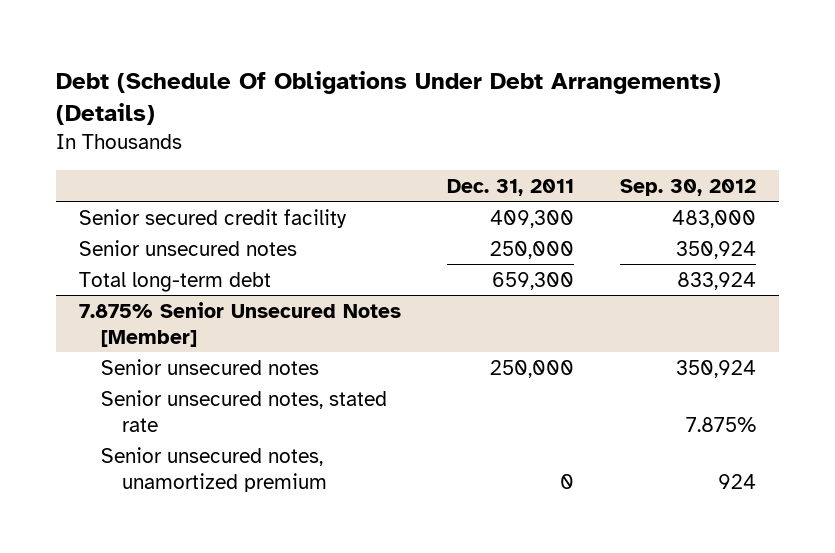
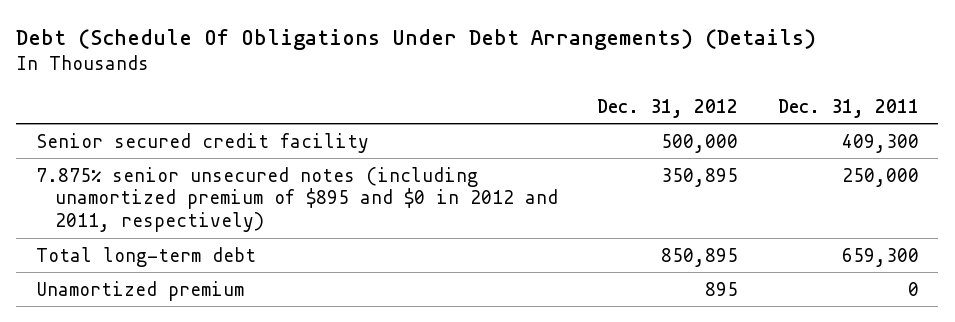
[619,178,756,196] Sep. 30, 2012 -> none
none -> [597,98,739,118] Dec. 31, 2012
[79,239,298,256] Senior unsecured notes -> [35,166,558,233] 7.875% senior unsecured notes (including unamortized premium of $895 and $0 in 2012 and 2011, respectively)
[79,301,402,347] 7.875% Senior Unsecured Notes [Member] -> none
[100,358,319,375] Senior unsecured notes -> none
[100,389,387,432] Senior unsecured notes, stated rate -> none
[100,446,328,492] Senior unsecured notes, unamortized premium -> [35,280,244,301] Unamortized premium

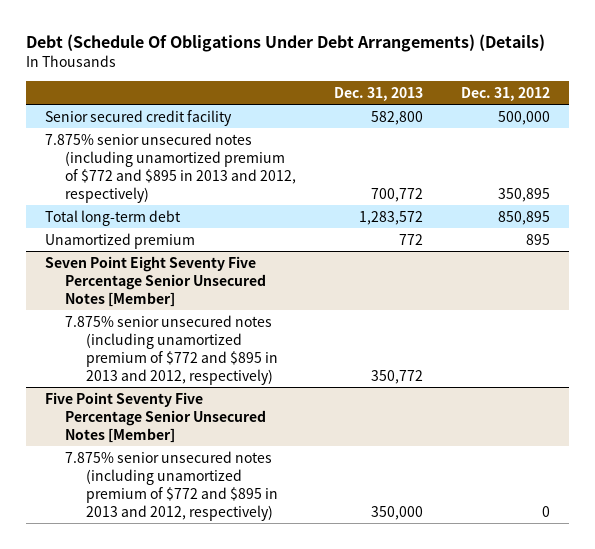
[777,98,919,118] Dec. 31, 2011 -> none
none -> [334,87,424,102] Dec. 31, 2013
[35,166,558,233] 7.875% senior unsecured notes (including unamortized premium of $895 and $0 in 2012 and 2011, respectively) -> [45,132,297,203] 7.875% senior unsecured notes (including unamortized premium of $772 and $895 in 2013 and 2012, respectively)
none -> [45,255,267,307] Seven Point Eight Seventy Five Percentage Senior Unsecured Notes [Member]
none -> [65,314,278,385] 7.875% senior unsecured notes (including unamortized premium of $772 and $895 in 2013 and 2012, respectively)
none -> [45,391,267,443] Five Point Seventy Five Percentage Senior Unsecured Notes [Member]
none -> [65,450,278,521] 7.875% senior unsecured notes (including unamortized premium of $772 and $895 in 2013 and 2012, respectively)

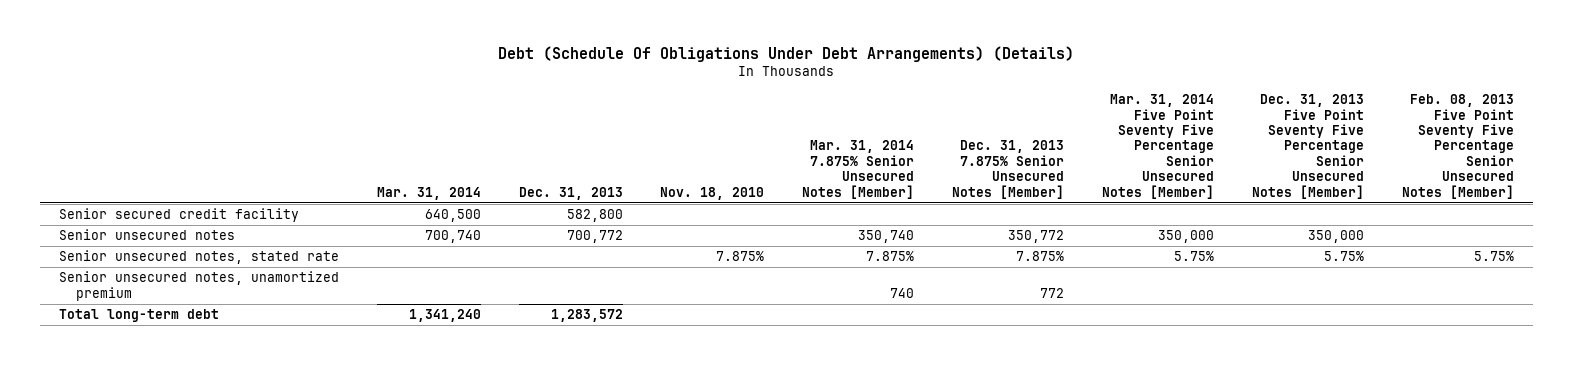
[461,87,551,102] Dec. 31, 2012 -> none
none -> [376,186,481,200] Mar. 31, 2014
none -> [660,186,765,200] Nov. 18, 2010
none -> [802,140,915,199] Mar. 31, 2014 7.875% Senior Unsecured Notes [Member]
none -> [952,140,1065,199] Dec. 31, 2013 7.875% Senior Unsecured Notes [Member]
none -> [1102,94,1215,199] Mar. 31, 2014 Five Point Seventy Five Percentage Senior Unsecured Notes [Member]
none -> [1252,94,1365,199] Dec. 31, 2013 Five Point Seventy Five Percentage Senior Unsecured Notes [Member]
none -> [1402,94,1515,199] Feb. 08, 2013 Five Point Seventy Five Percentage Senior Unsecured Notes [Member]
[45,132,297,203] 7.875% senior unsecured notes (including unamortized premium of $772 and $895 in 2013 and 2012, respectively) -> [58,229,235,241] Senior unsecured notes
none -> [58,250,339,265] Senior unsecured notes, stated rate
none -> [58,271,339,301] Senior unsecured notes, unamortized premium
[45,232,196,249] Unamortized premium -> none
[45,255,267,307] Seven Point Eight Seventy Five Percentage Senior Unsecured Notes [Member] -> none
[65,314,278,385] 7.875% senior unsecured notes (including unamortized premium of $772 and $895 in 2013 and 2012, respectively) -> none
[45,391,267,443] Five Point Seventy Five Percentage Senior Unsecured Notes [Member] -> none
[65,450,278,521] 7.875% senior unsecured notes (including unamortized premium of $772 and $895 in 2013 and 2012, respectively) -> none

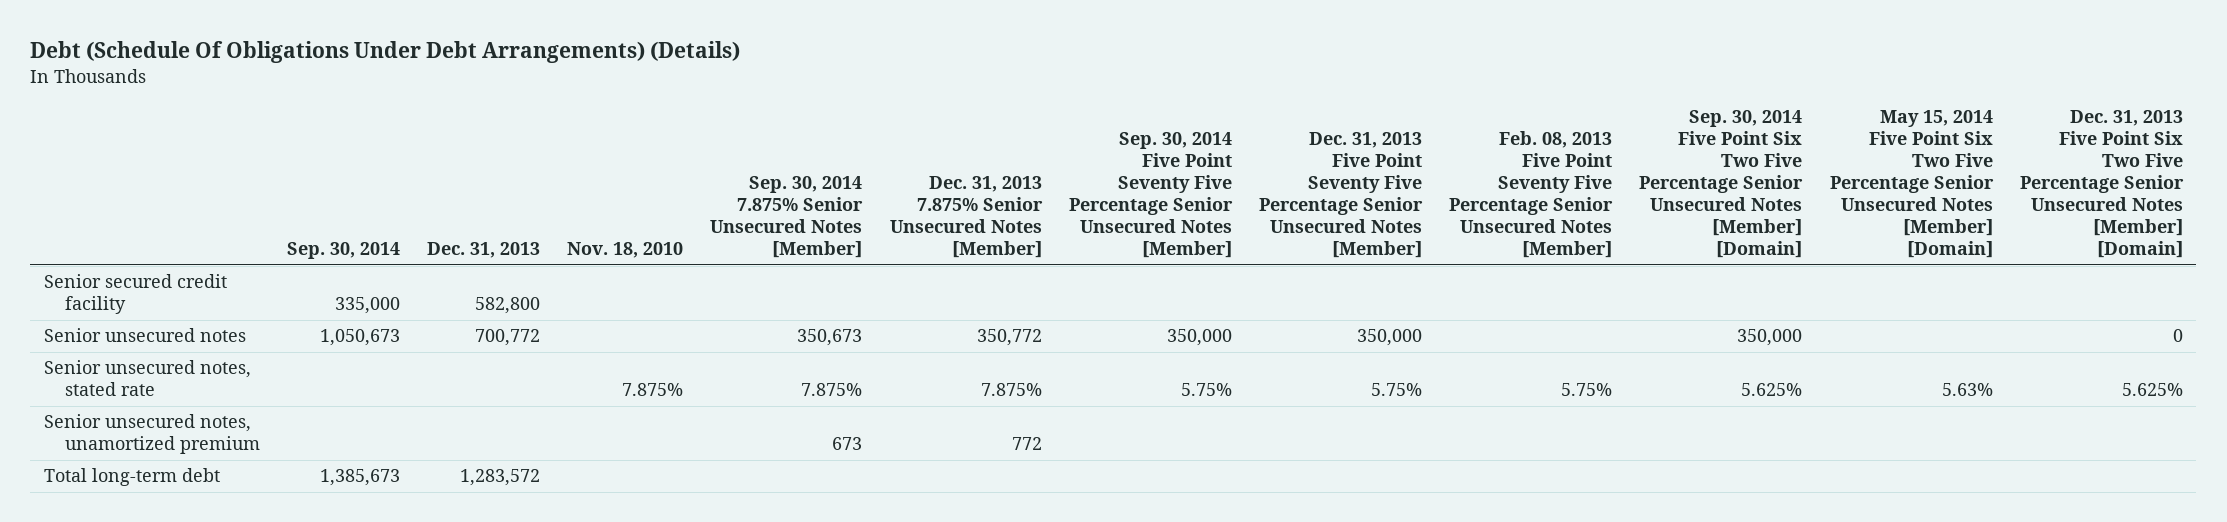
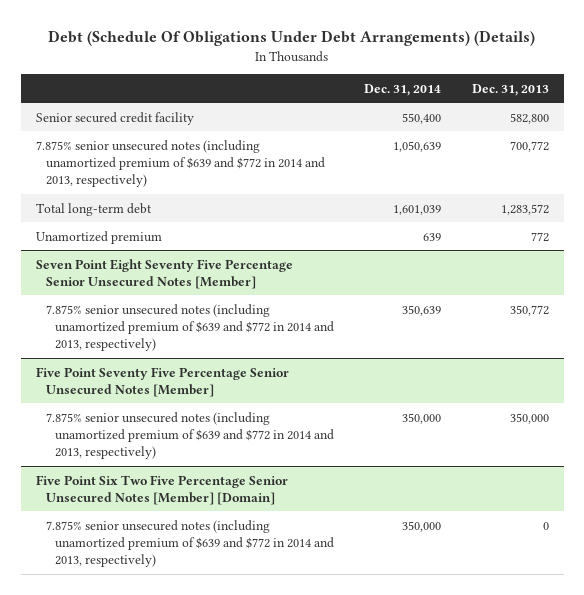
[286,242,400,260] Sep. 30, 2014 -> none
[567,242,684,259] Nov. 18, 2010 -> none
[710,176,864,259] Sep. 30, 2014 7.875% Senior Unsecured Notes [Member] -> none
[889,176,1043,259] Dec. 31, 2013 7.875% Senior Unsecured Notes [Member] -> none
[1068,132,1233,259] Sep. 30, 2014 Five Point Seventy Five Percentage Senior Unsecured Notes [Member] -> none
[1259,132,1424,259] Dec. 31, 2013 Five Point Seventy Five Percentage Senior Unsecured Notes [Member] -> none
[1449,131,1614,259] Feb. 08, 2013 Five Point Seventy Five Percentage Senior Unsecured Notes [Member] -> none
[1639,110,1804,259] Sep. 30, 2014 Five Point Six Two Five Percentage Senior Unsecured Notes [Member] [Domain] -> none
[1829,110,1994,259] May 15, 2014 Five Point Six Two Five Percentage Senior Unsecured Notes [Member] [Domain] -> none
[2019,110,2184,259] Dec. 31, 2013 Five Point Six Two Five Percentage Senior Unsecured Notes [Member] [Domain] -> none
none -> [364,83,442,96] Dec. 31, 2014
[43,360,251,397] Senior unsecured notes, stated rate -> none
[43,414,260,455] Senior unsecured notes, unamortized premium -> none
[43,328,246,343] Senior unsecured notes -> [35,139,325,187] 7.875% senior unsecured notes (including unamortized premium of $639 and $772 in 2014 and 2013, respectively)
none -> [35,230,162,244] Unamortized premium
none -> [35,258,293,289] Seven Point Eight Seventy Five Percentage Senior Unsecured Notes [Member]
none -> [45,303,335,351] 7.875% senior unsecured notes (including unamortized premium of $639 and $772 in 2014 and 2013, respectively)
none -> [35,366,289,397] Five Point Seventy Five Percentage Senior Unsecured Notes [Member]
none -> [45,411,335,459] 7.875% senior unsecured notes (including unamortized premium of $639 and $772 in 2014 and 2013, respectively)
none -> [35,474,288,505] Five Point Six Two Five Percentage Senior Unsecured Notes [Member] [Domain]
none -> [45,519,335,567] 7.875% senior unsecured notes (including unamortized premium of $639 and $772 in 2014 and 2013, respectively)

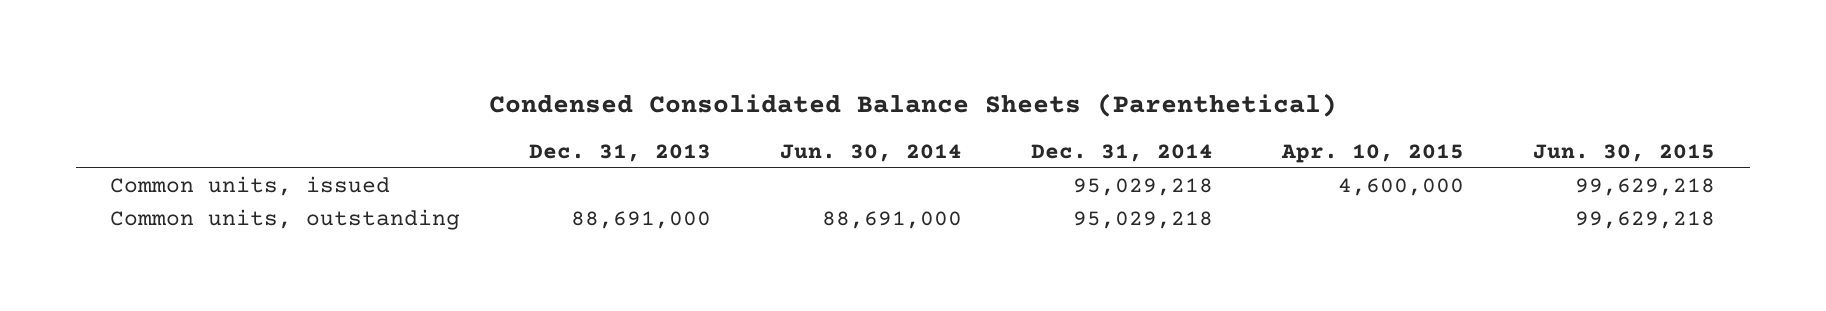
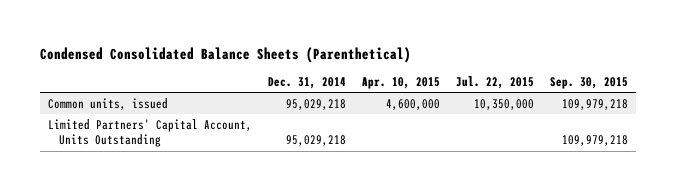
[529,144,712,163] Dec. 31, 2013 -> none
[780,144,963,163] Jun. 30, 2014 -> none
[1533,144,1716,163] Jun. 30, 2015 -> none
none -> [455,76,534,90] Jul. 22, 2015
none -> [549,77,628,90] Sep. 30, 2015
[110,209,461,231] Common units, outstanding -> [47,118,252,148] Limited Partners' Capital Account, Units Outstanding

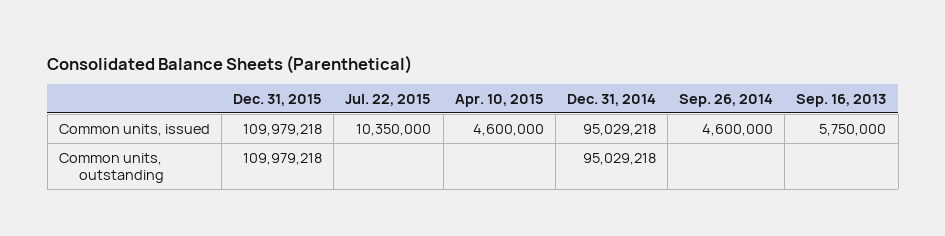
[39,47,411,64] Condensed Consolidated Balance Sheets (Parenthetical) -> [47,54,413,74] Consolidated Balance Sheets (Parenthetical)
[549,77,628,90] Sep. 30, 2015 -> none
none -> [233,93,323,106] Dec. 31, 2015
none -> [679,93,774,107] Sep. 26, 2014
none -> [796,93,887,107] Sep. 16, 2013
[47,118,252,148] Limited Partners' Capital Account, Units Outstanding -> [58,152,165,184] Common units, outstanding

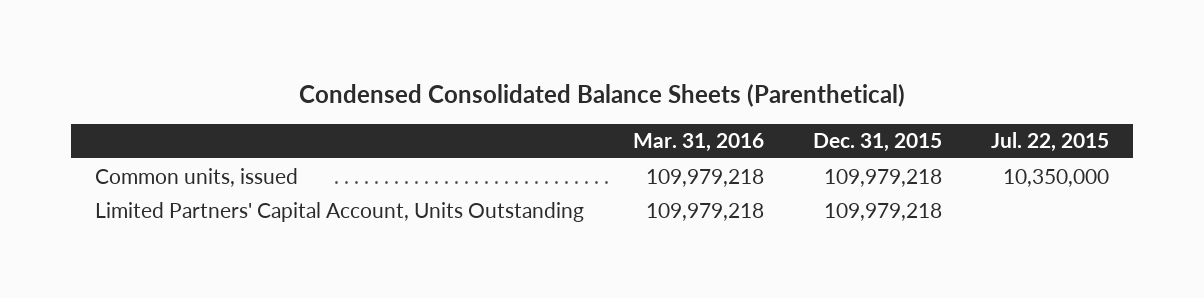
[47,54,413,74] Consolidated Balance Sheets (Parenthetical) -> [299,83,906,107] Condensed Consolidated Balance Sheets (Parenthetical)
[454,93,544,107] Apr. 10, 2015 -> none
[566,93,656,106] Dec. 31, 2014 -> none
[679,93,774,107] Sep. 26, 2014 -> none
[796,93,887,107] Sep. 16, 2013 -> none
none -> [633,133,765,153] Mar. 31, 2016
[58,152,165,184] Common units, outstanding -> [95,201,585,222] Limited Partners' Capital Account, Units Outstanding

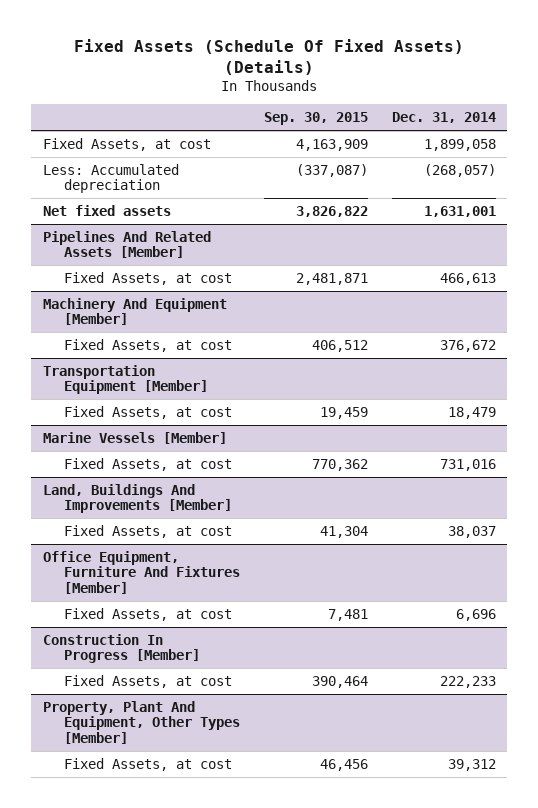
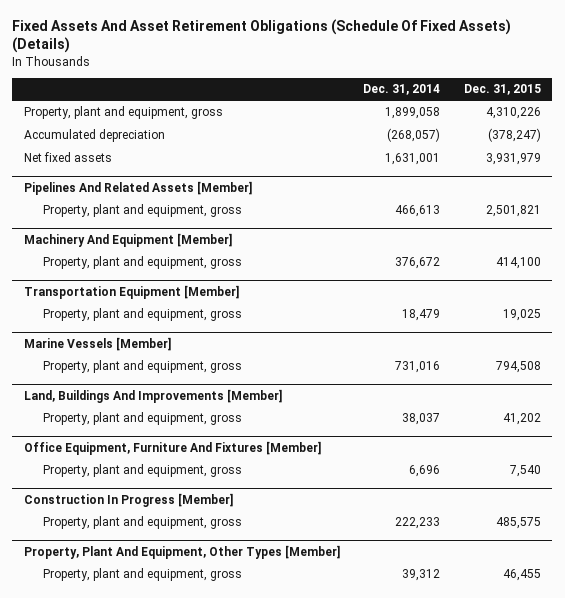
[74,38,465,75] Fixed Assets (Schedule Of Fixed Assets) (Details) -> [12,18,512,54] Fixed Assets And Asset Retirement Obligations (Schedule Of Fixed Assets) (Details)
[263,112,368,126] Sep. 30, 2015 -> none
none -> [463,84,541,96] Dec. 31, 2015
[42,137,211,151] Fixed Assets, at cost -> [24,106,224,120] Property, plant and equipment, gross
[42,163,179,194] Less: Accumulated depreciation -> [24,129,166,143] Accumulated depreciation
[64,271,233,285] Fixed Assets, at cost -> [42,204,242,218] Property, plant and equipment, gross
[64,338,233,352] Fixed Assets, at cost -> [42,256,242,270] Property, plant and equipment, gross
[64,405,233,419] Fixed Assets, at cost -> [42,308,242,322] Property, plant and equipment, gross
[64,457,233,471] Fixed Assets, at cost -> [42,360,242,374] Property, plant and equipment, gross
[64,524,233,538] Fixed Assets, at cost -> [42,412,242,426] Property, plant and equipment, gross
[64,607,233,621] Fixed Assets, at cost -> [42,464,242,478] Property, plant and equipment, gross
[64,674,233,688] Fixed Assets, at cost -> [42,516,242,530] Property, plant and equipment, gross
[64,757,233,771] Fixed Assets, at cost -> [42,568,242,582] Property, plant and equipment, gross

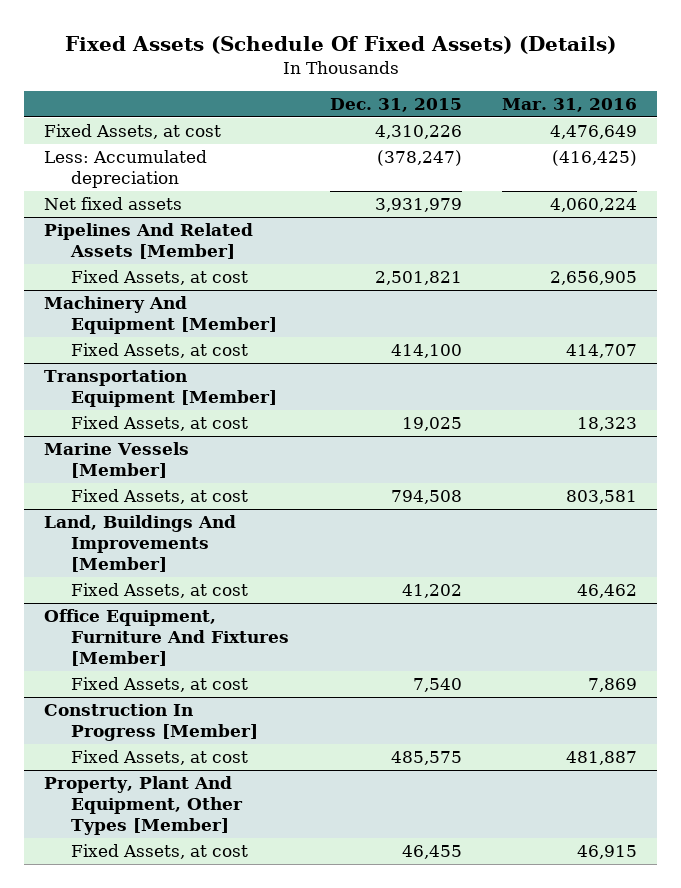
[12,18,512,54] Fixed Assets And Asset Retirement Obligations (Schedule Of Fixed Assets) (Details) -> [64,35,616,54] Fixed Assets (Schedule Of Fixed Assets) (Details)
[363,84,441,96] Dec. 31, 2014 -> none
none -> [501,97,637,112] Mar. 31, 2016
[24,106,224,120] Property, plant and equipment, gross -> [44,124,222,140] Fixed Assets, at cost
[24,129,166,143] Accumulated depreciation -> [44,150,208,189] Less: Accumulated depreciation
[42,204,242,218] Property, plant and equipment, gross -> [71,270,249,286] Fixed Assets, at cost
[42,256,242,270] Property, plant and equipment, gross -> [71,343,249,359] Fixed Assets, at cost
[42,308,242,322] Property, plant and equipment, gross -> [71,416,249,432] Fixed Assets, at cost
[42,360,242,374] Property, plant and equipment, gross -> [71,489,249,505] Fixed Assets, at cost
[42,412,242,426] Property, plant and equipment, gross -> [71,583,249,599] Fixed Assets, at cost
[42,464,242,478] Property, plant and equipment, gross -> [71,677,249,693] Fixed Assets, at cost
[42,516,242,530] Property, plant and equipment, gross -> [71,750,249,766] Fixed Assets, at cost
[42,568,242,582] Property, plant and equipment, gross -> [71,844,249,860] Fixed Assets, at cost

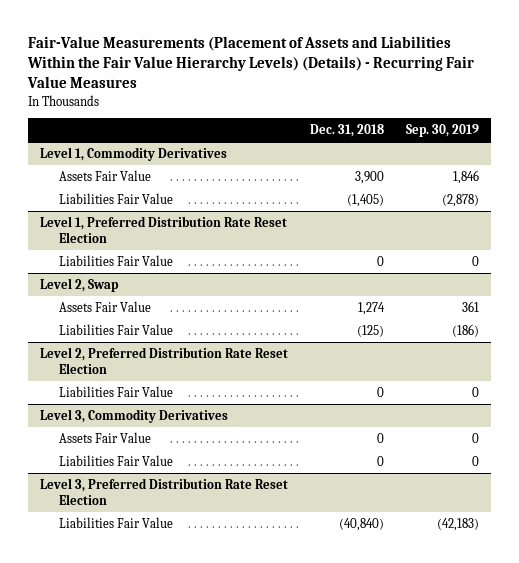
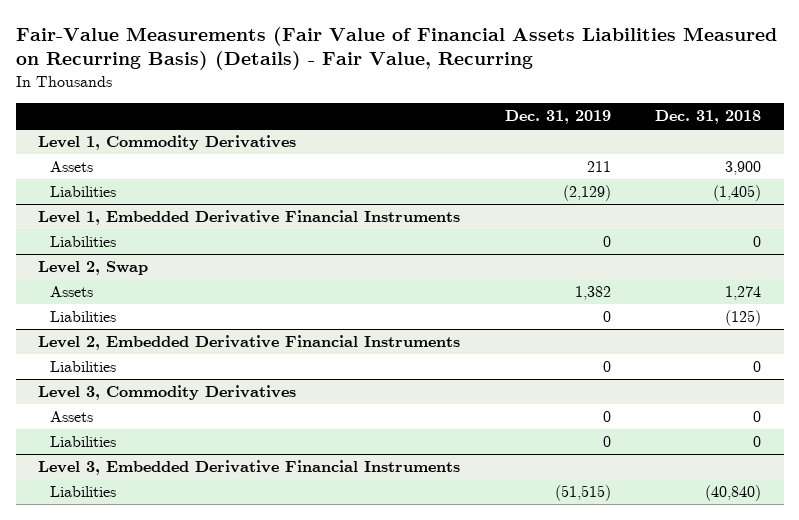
[27,36,475,89] Fair-Value Measurements (Placement of Assets and Liabilities Within the Fair Value Hierarchy Levels) (Details) - Recurring Fair Value Measures -> [15,26,777,71] Fair-Value Measurements (Fair Value of Financial Assets Liabilities Measured on Recurring Basis) (Details) - Fair Value, Recurring
[406,124,480,138] Sep. 30, 2019 -> none
none -> [504,110,611,125] Dec. 31, 2019
[39,215,287,243] Level 1, Preferred Distribution Rate Reset Election -> none
[58,169,151,181] Assets Fair Value -> [50,161,94,173] Assets
[58,192,173,204] Liabilities Fair Value -> [50,186,117,198] Liabilities
none -> [38,210,461,226] Level 1, Embedded Derivative Financial Instruments
[58,254,173,266] Liabilities Fair Value -> [50,236,117,248] Liabilities
[39,346,288,374] Level 2, Preferred Distribution Rate Reset Election -> none
[58,300,151,312] Assets Fair Value -> [50,286,94,298] Assets
[58,323,173,335] Liabilities Fair Value -> [50,311,117,323] Liabilities
none -> [38,335,461,351] Level 2, Embedded Derivative Financial Instruments
[58,385,173,397] Liabilities Fair Value -> [50,361,117,373] Liabilities
[39,477,288,505] Level 3, Preferred Distribution Rate Reset Election -> none
[58,431,151,443] Assets Fair Value -> [50,411,94,423] Assets
[58,454,173,466] Liabilities Fair Value -> [50,436,117,448] Liabilities
none -> [38,460,461,476] Level 3, Embedded Derivative Financial Instruments
[58,516,173,528] Liabilities Fair Value -> [50,486,117,498] Liabilities

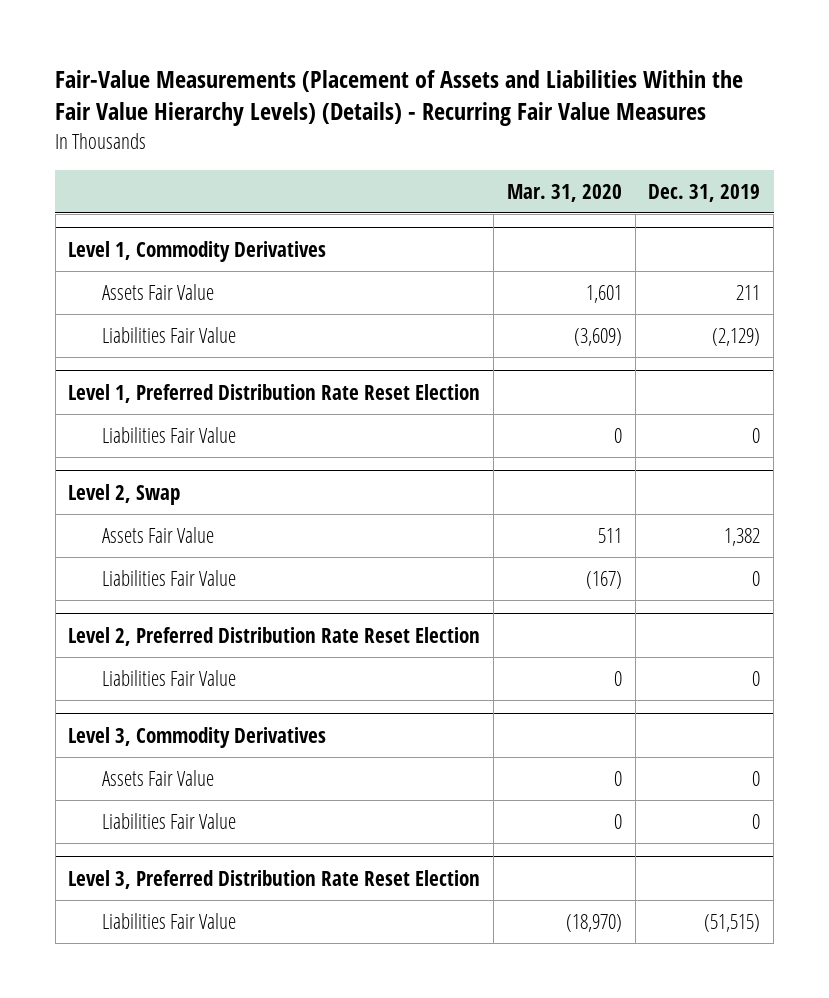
[15,26,777,71] Fair-Value Measurements (Fair Value of Financial Assets Liabilities Measured on Recurring Basis) (Details) - Fair Value, Recurring -> [55,69,744,127] Fair-Value Measurements (Placement of Assets and Liabilities Within the Fair Value Hierarchy Levels) (Details) - Recurring Fair Value Measures
[655,110,762,125] Dec. 31, 2018 -> none
none -> [506,183,622,202] Mar. 31, 2020
[38,210,461,226] Level 1, Embedded Derivative Financial Instruments -> none
[50,161,94,173] Assets -> [102,284,215,301] Assets Fair Value
[50,186,117,198] Liabilities -> [102,327,237,344] Liabilities Fair Value
none -> [68,383,481,403] Level 1, Preferred Distribution Rate Reset Election
[50,236,117,248] Liabilities -> [102,427,237,444] Liabilities Fair Value
[38,335,461,351] Level 2, Embedded Derivative Financial Instruments -> none
[50,286,94,298] Assets -> [102,527,215,544] Assets Fair Value
[50,311,117,323] Liabilities -> [102,570,237,587] Liabilities Fair Value
none -> [68,626,481,646] Level 2, Preferred Distribution Rate Reset Election
[50,361,117,373] Liabilities -> [102,670,237,687] Liabilities Fair Value
[38,460,461,476] Level 3, Embedded Derivative Financial Instruments -> none
[50,411,94,423] Assets -> [102,770,215,787] Assets Fair Value
[50,436,117,448] Liabilities -> [102,813,237,830] Liabilities Fair Value
none -> [68,869,481,889] Level 3, Preferred Distribution Rate Reset Election
[50,486,117,498] Liabilities -> [102,913,237,930] Liabilities Fair Value

